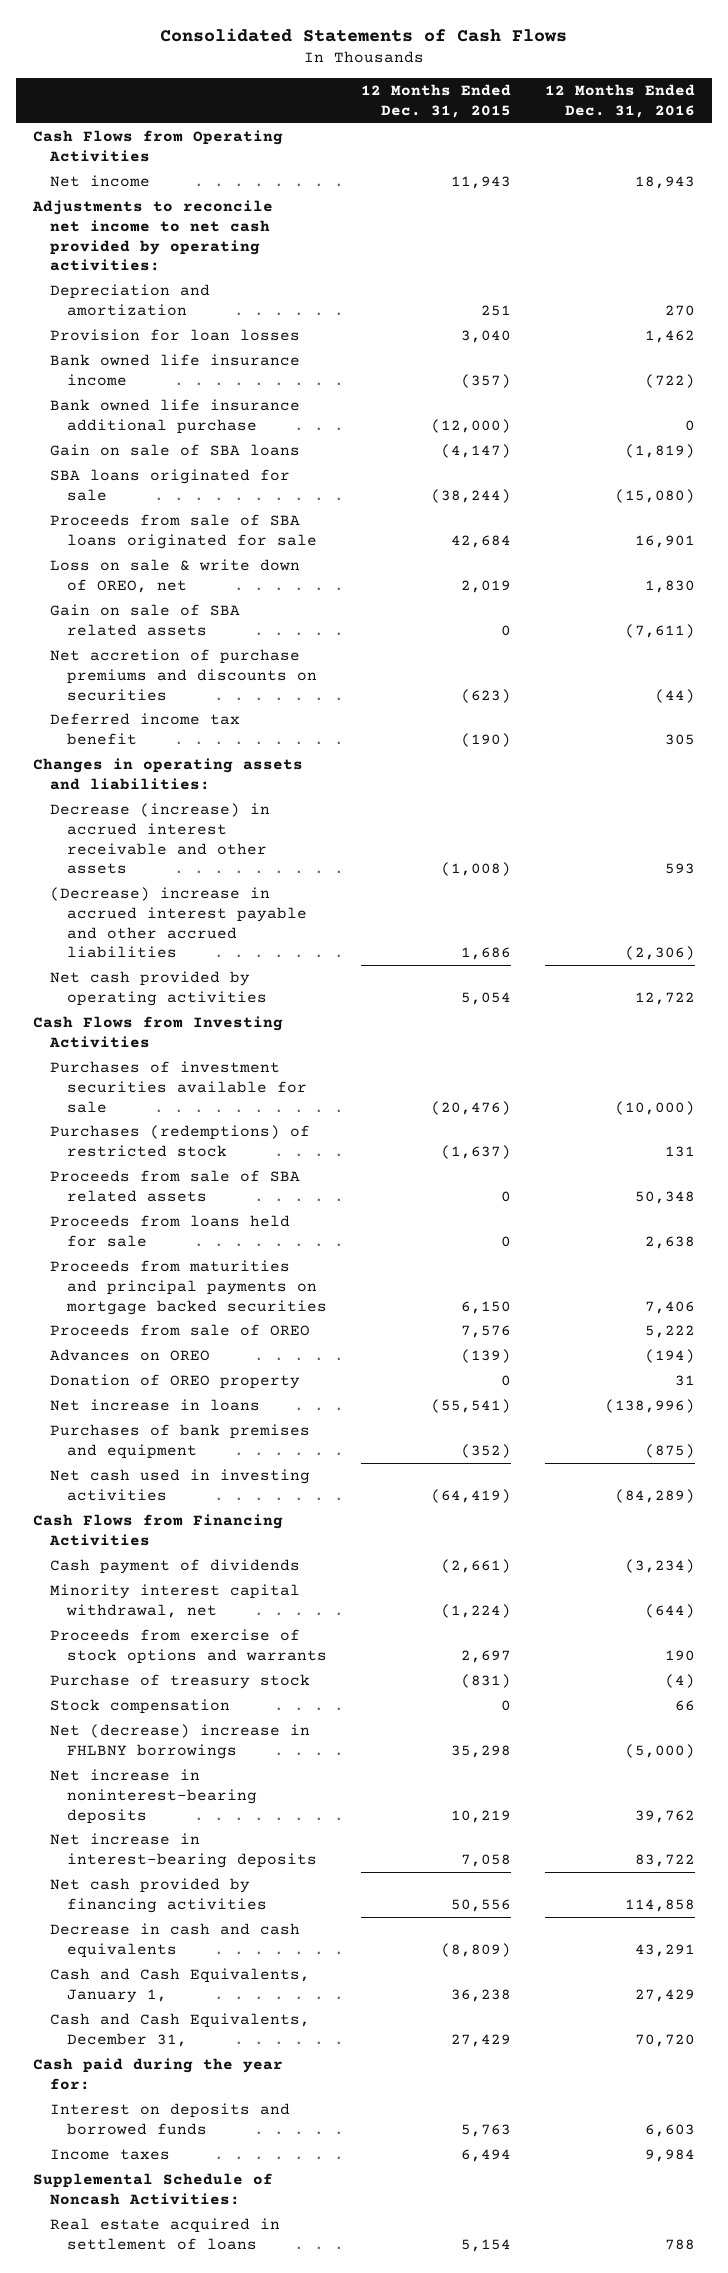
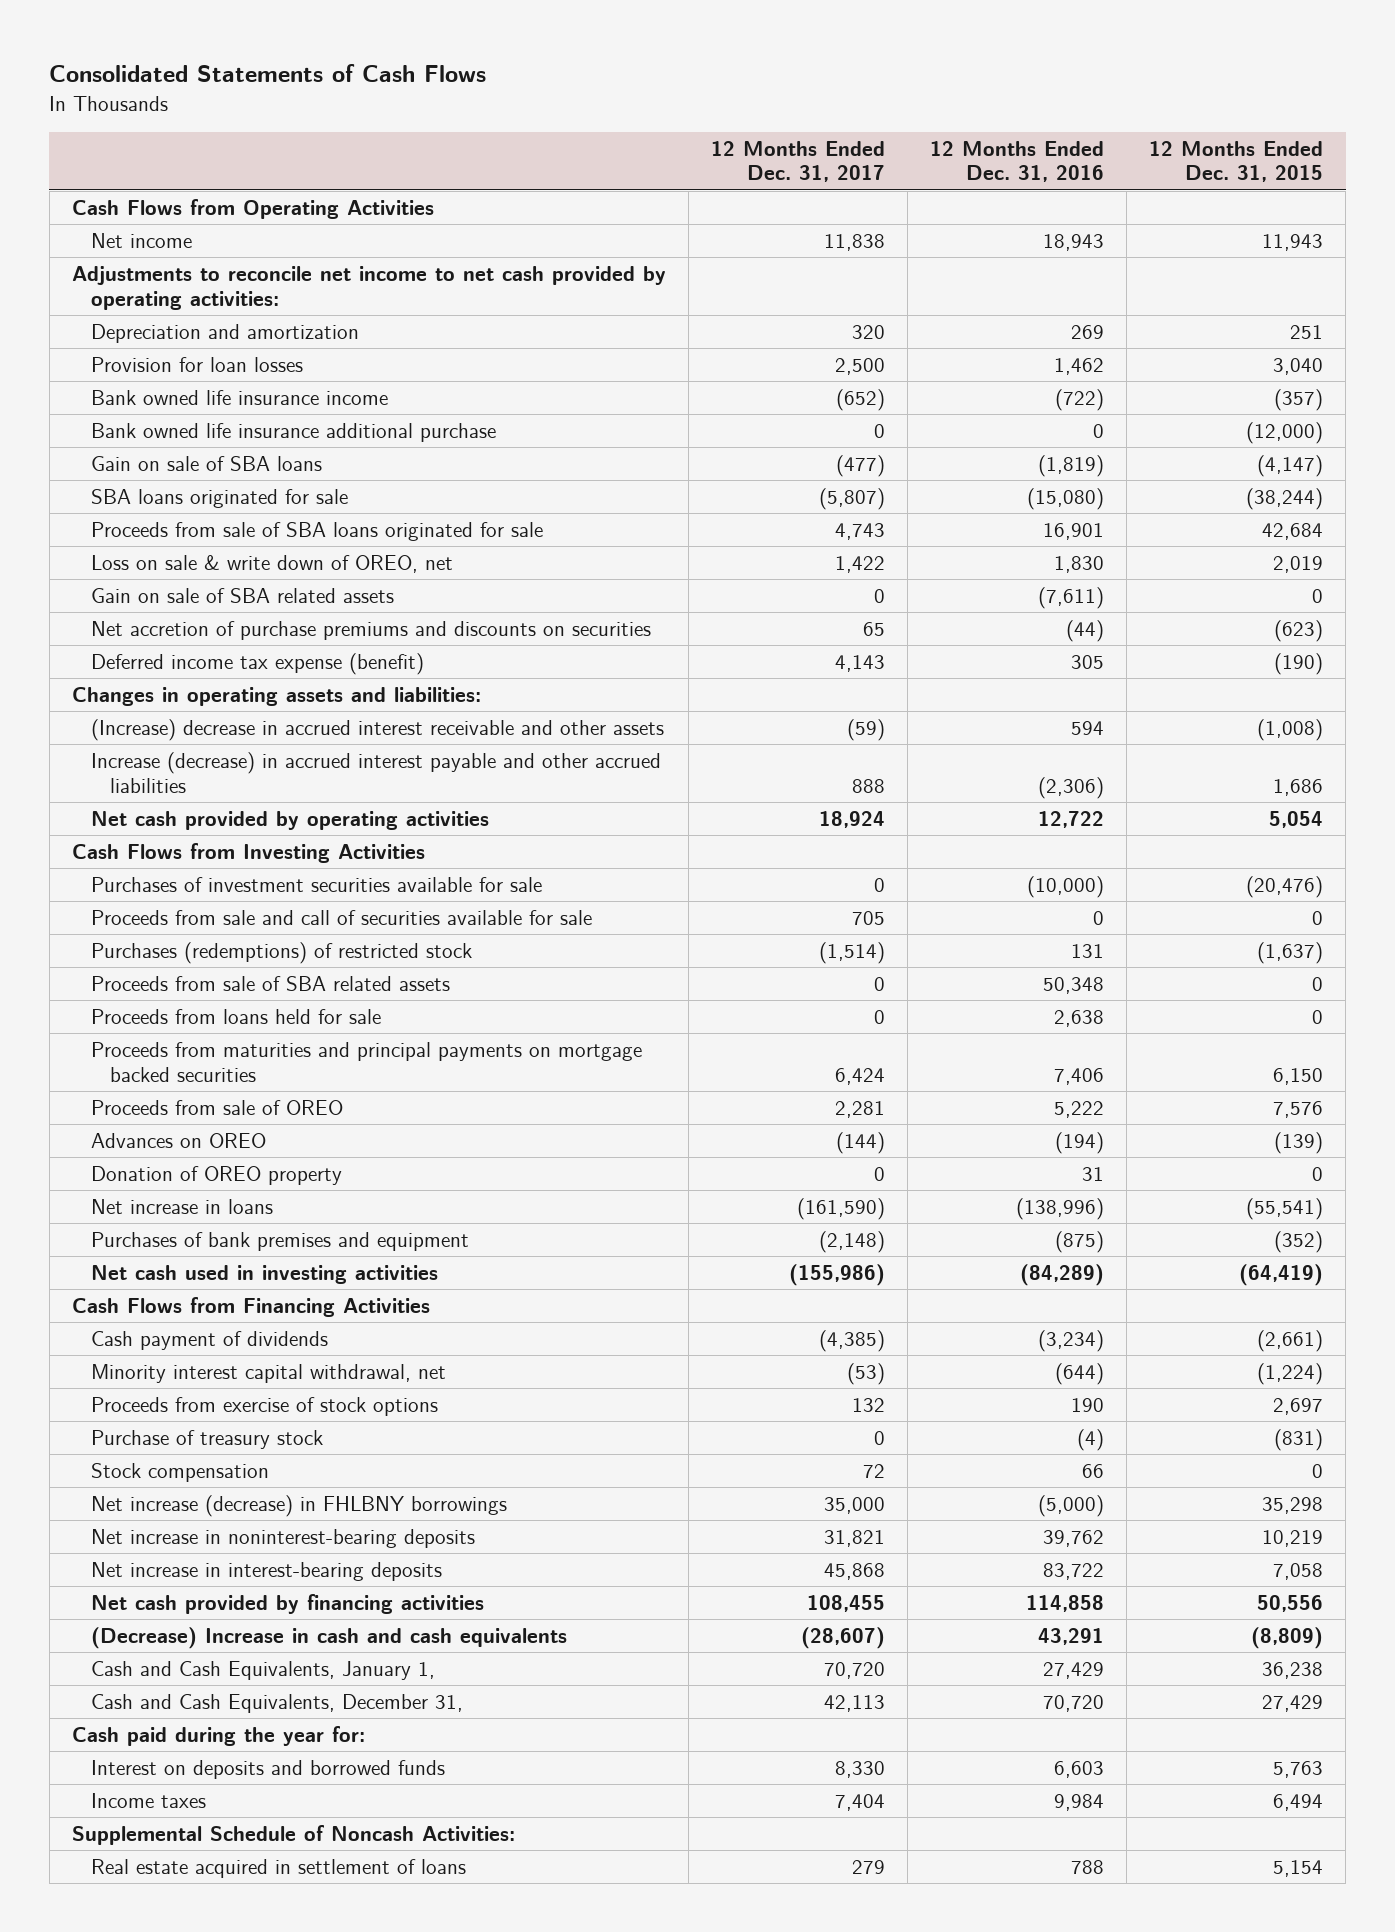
none -> [711,140,886,183] 12 Months Ended Dec. 31, 2017
[665,304,696,316] 270 -> [1071,324,1105,339] 269
[50,713,241,745] Deferred income tax benefit -> [90,652,424,675] Deferred income tax expense (benefit)
[50,803,271,875] Decrease (increase) in accrued interest receivable and other assets -> [90,718,664,741] (Increase) decrease in accrued interest receivable and other assets
[665,863,696,875] 593 -> [1071,720,1105,735] 594
[50,887,308,959] (Decrease) increase in accrued interest payable and other accrued liabilities -> [90,751,661,793] Increase (decrease) in accrued interest payable and other accrued liabilities
none -> [90,909,592,925] Proceeds from sale and call of securities available for sale
[50,1629,328,1664] Proceeds from exercise of stock options and warrants -> [90,1396,438,1416] Proceeds from exercise of stock options
[50,1724,311,1759] Net (decrease) increase in FHLBNY borrowings -> [90,1494,507,1517] Net increase (decrease) in FHLBNY borrowings
[50,1923,301,1958] Decrease in cash and cash equivalents -> [90,1626,567,1649] (Decrease) Increase in cash and cash equivalents

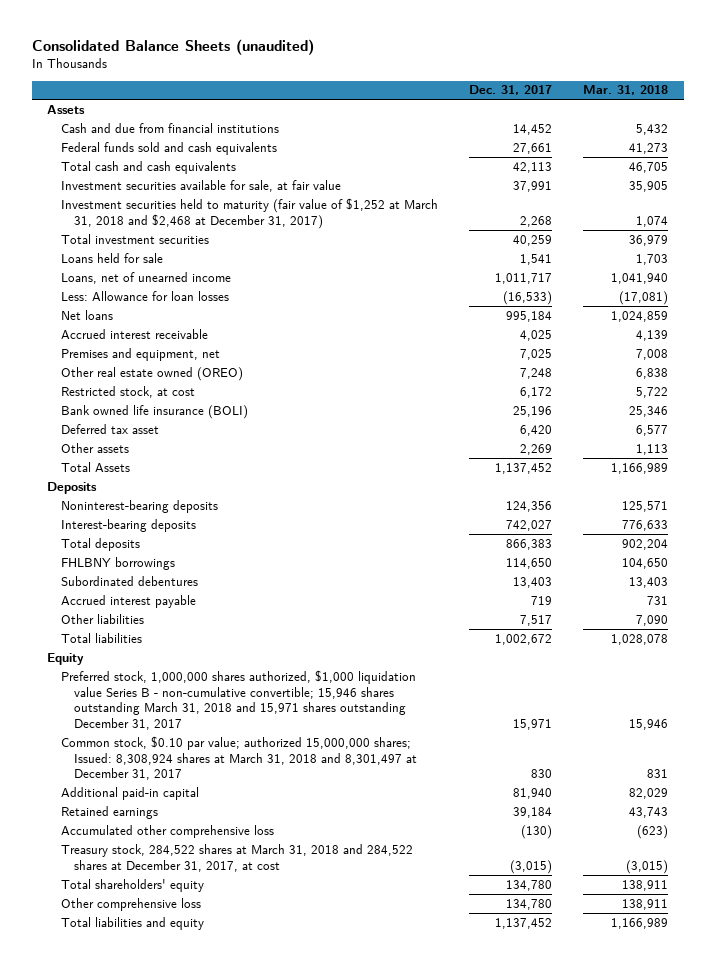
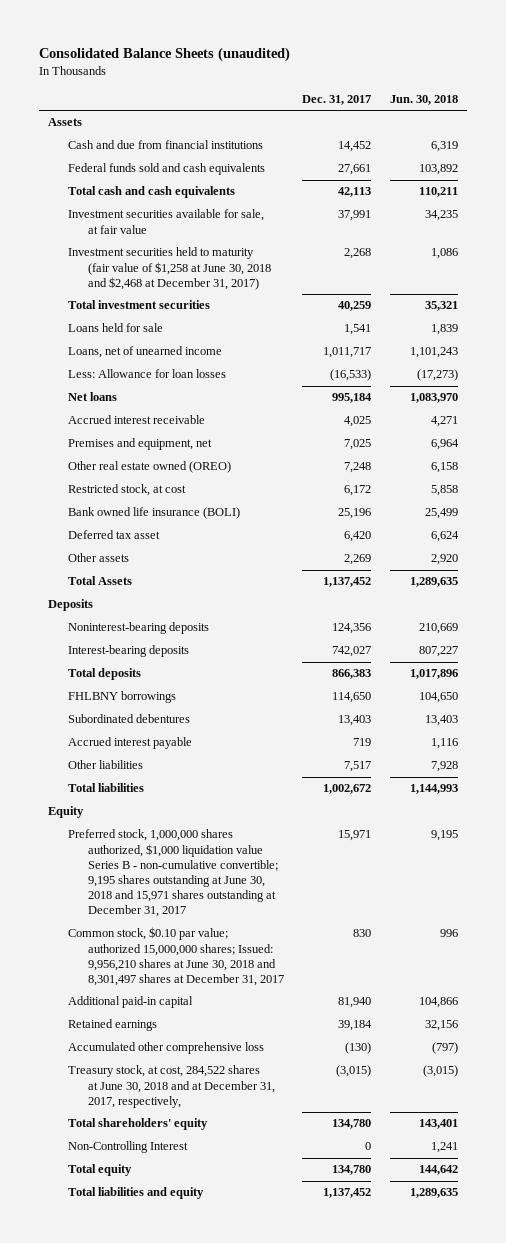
[583,85,669,96] Mar. 31, 2018 -> none
none -> [390,94,459,105] Jun. 30, 2018
[60,197,438,229] Investment securities held to maturity (fair value of $1,252 at March 31, 2018 and $2,468 at December 31, 2017) -> [68,247,271,290] Investment securities held to maturity (fair value of $1,258 at June 30, 2018 and $2,468 at December 31, 2017)
[60,669,416,731] Preferred stock, 1,000,000 shares authorized, $1,000 liquidation value Series B - non-cumulative convertible; 15,946 shares outstanding March 31, 2018 and 15,971 shares outstanding December 31, 2017 -> [68,829,278,918] Preferred stock, 1,000,000 shares authorized, $1,000 liquidation value Series B - non-cumulative convertible; 9,195 shares outstanding at June 30, 2018 and 15,971 shares outstanding at December 31, 2017
[60,735,417,781] Common stock, $0.10 par value; authorized 15,000,000 shares; Issued: 8,308,924 shares at March 31, 2018 and 8,301,497 at December 31, 2017 -> [68,927,284,986] Common stock, $0.10 par value; authorized 15,000,000 shares; Issued: 9,956,210 shares at June 30, 2018 and 8,301,497 shares at December 31, 2017
[60,843,413,872] Treasury stock, 284,522 shares at March 31, 2018 and 284,522 shares at December 31, 2017, at cost -> [68,1065,275,1108] Treasury stock, at cost, 284,522 shares at June 30, 2018 and at December 31, 2017, respectively,
none -> [68,1141,189,1154] Non-Controlling Interest
[60,897,201,911] Other comprehensive loss -> [68,1164,133,1177] Total equity

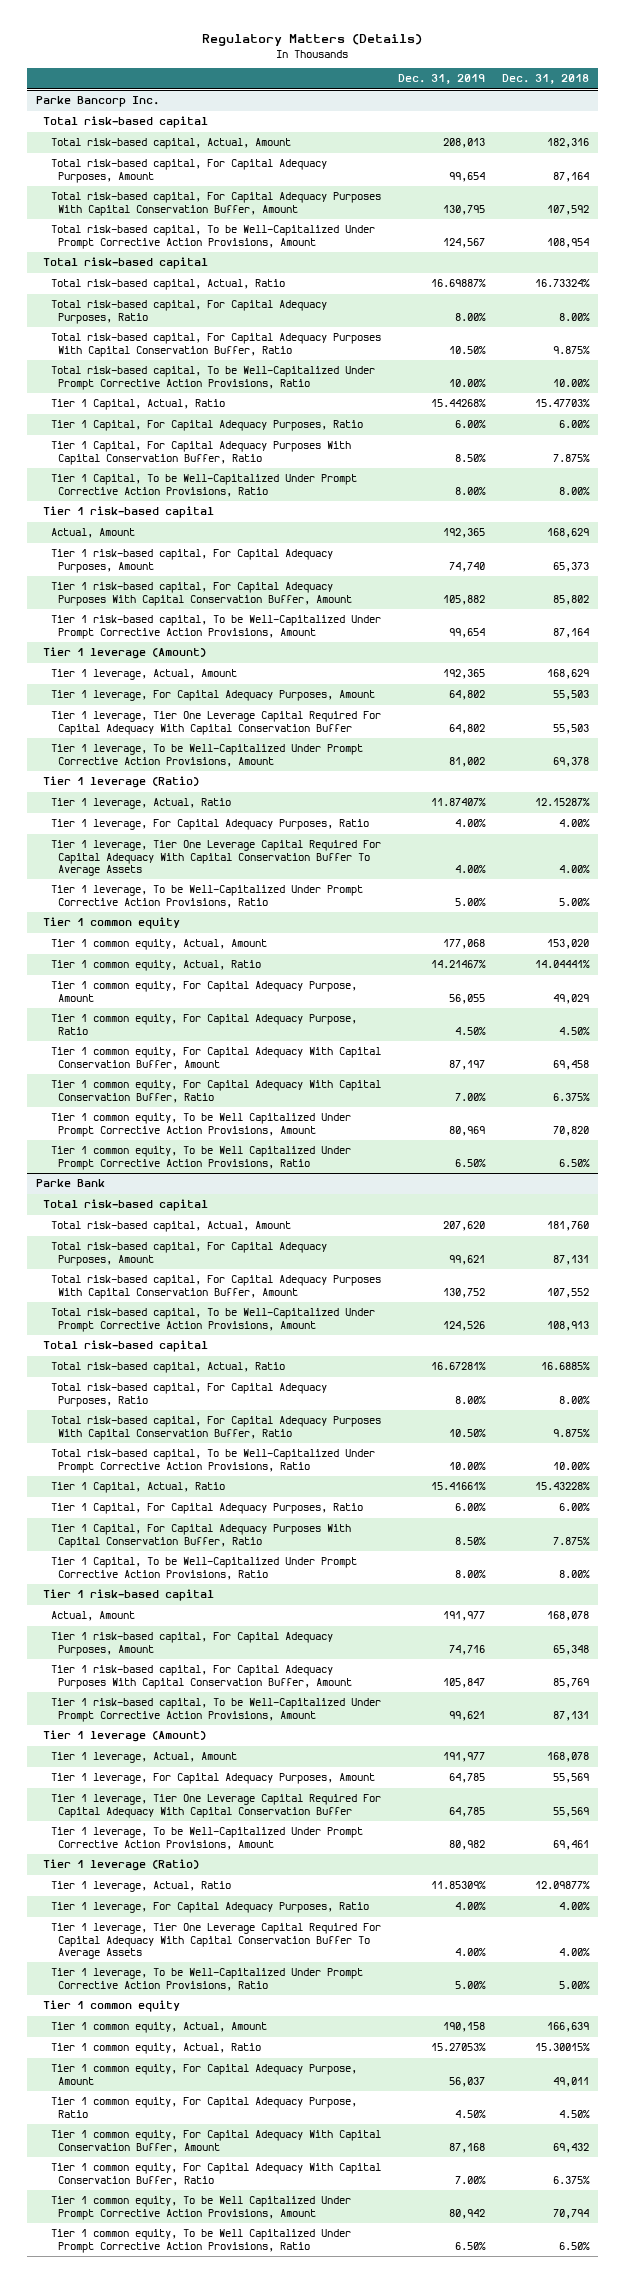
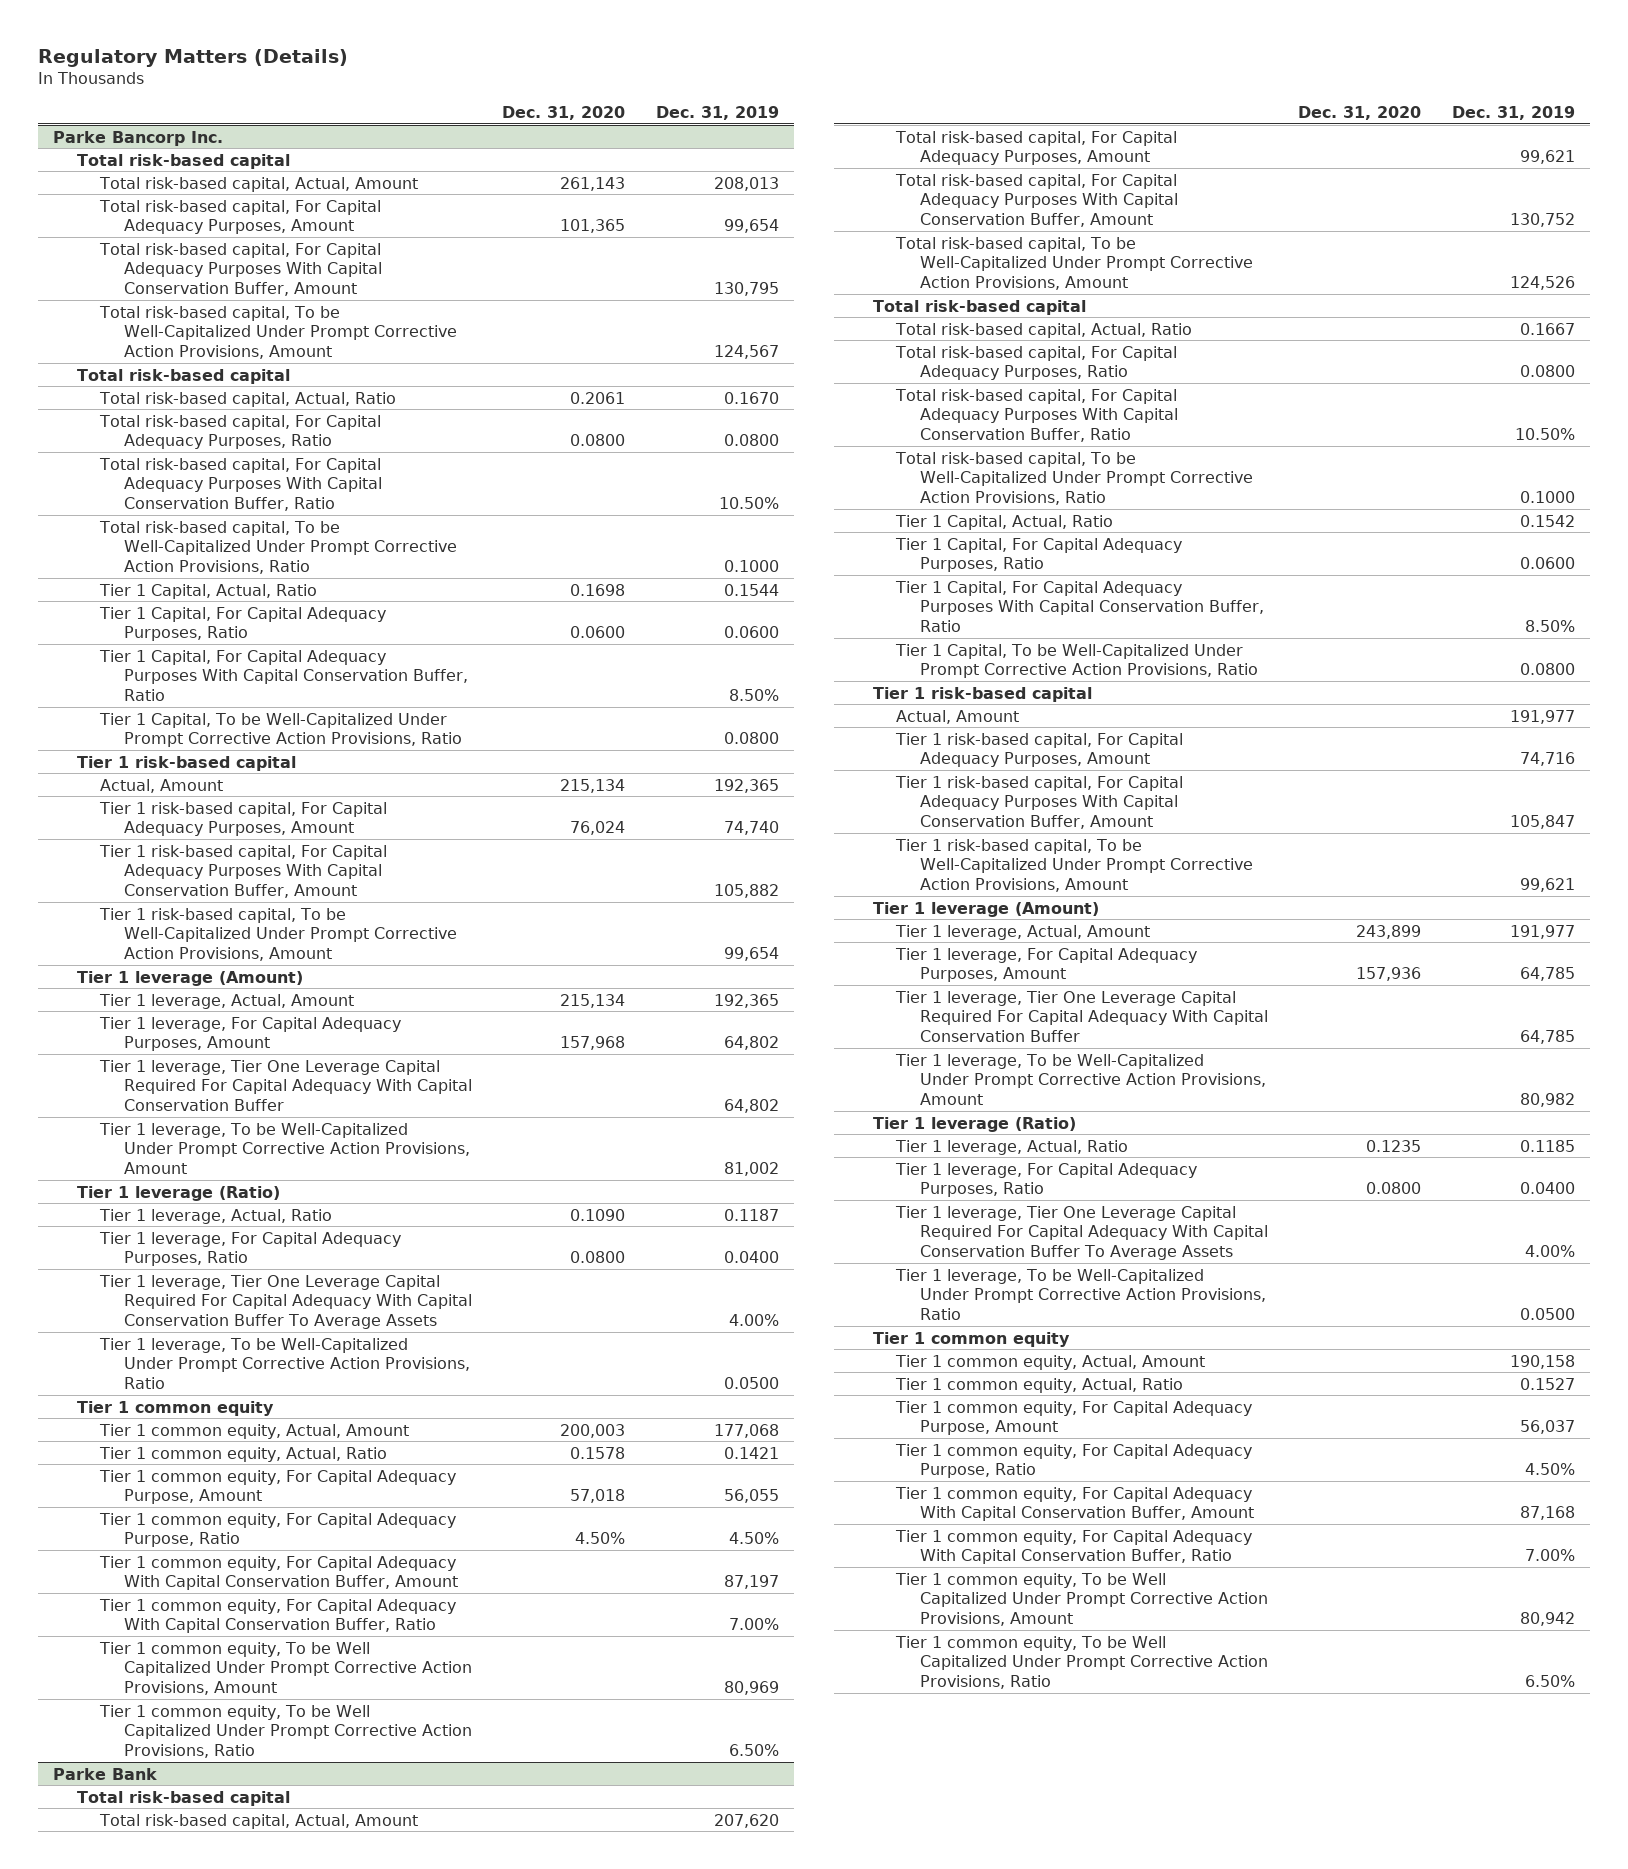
[501,74,589,85] Dec. 31, 2018 -> none
none -> [502,105,626,120] Dec. 31, 2020
[430,279,486,288] 16.69887% -> [723,391,779,404] 0.1670
[454,312,486,321] 8.00% -> [723,434,779,447] 0.0800
[448,378,486,387] 10.00% -> [723,559,779,572] 0.1000
[430,399,486,408] 15.44268% -> [723,583,779,596] 0.1544
[454,420,486,429] 6.00% -> [723,626,779,639] 0.0600
[454,486,486,495] 8.00% -> [723,732,779,745] 0.0800
[430,798,486,807] 11.87407% -> [723,1208,779,1221] 0.1187
[454,819,486,828] 4.00% -> [723,1251,779,1264] 0.0400
[454,897,486,906] 5.00% -> [723,1376,779,1389] 0.0500
[430,960,486,969] 14.21467% -> [723,1446,779,1459] 0.1421
[430,1362,486,1371] 16.67281% -> [1519,322,1575,335] 0.1667
[454,1395,486,1404] 8.00% -> [1519,365,1575,378] 0.0800
[448,1461,486,1470] 10.00% -> [1519,490,1575,503] 0.1000
[430,1482,486,1491] 15.41661% -> [1519,514,1575,527] 0.1542
[454,1503,486,1512] 6.00% -> [1519,557,1575,570] 0.0600
[454,1569,486,1578] 8.00% -> [1519,663,1575,676] 0.0800
[430,1881,486,1890] 11.85309% -> [1519,1139,1575,1152] 0.1185
[454,1902,486,1911] 4.00% -> [1519,1182,1575,1195] 0.0400
[454,1980,486,1989] 5.00% -> [1519,1307,1575,1320] 0.0500
[430,2043,486,2052] 15.27053% -> [1519,1377,1575,1390] 0.1527

